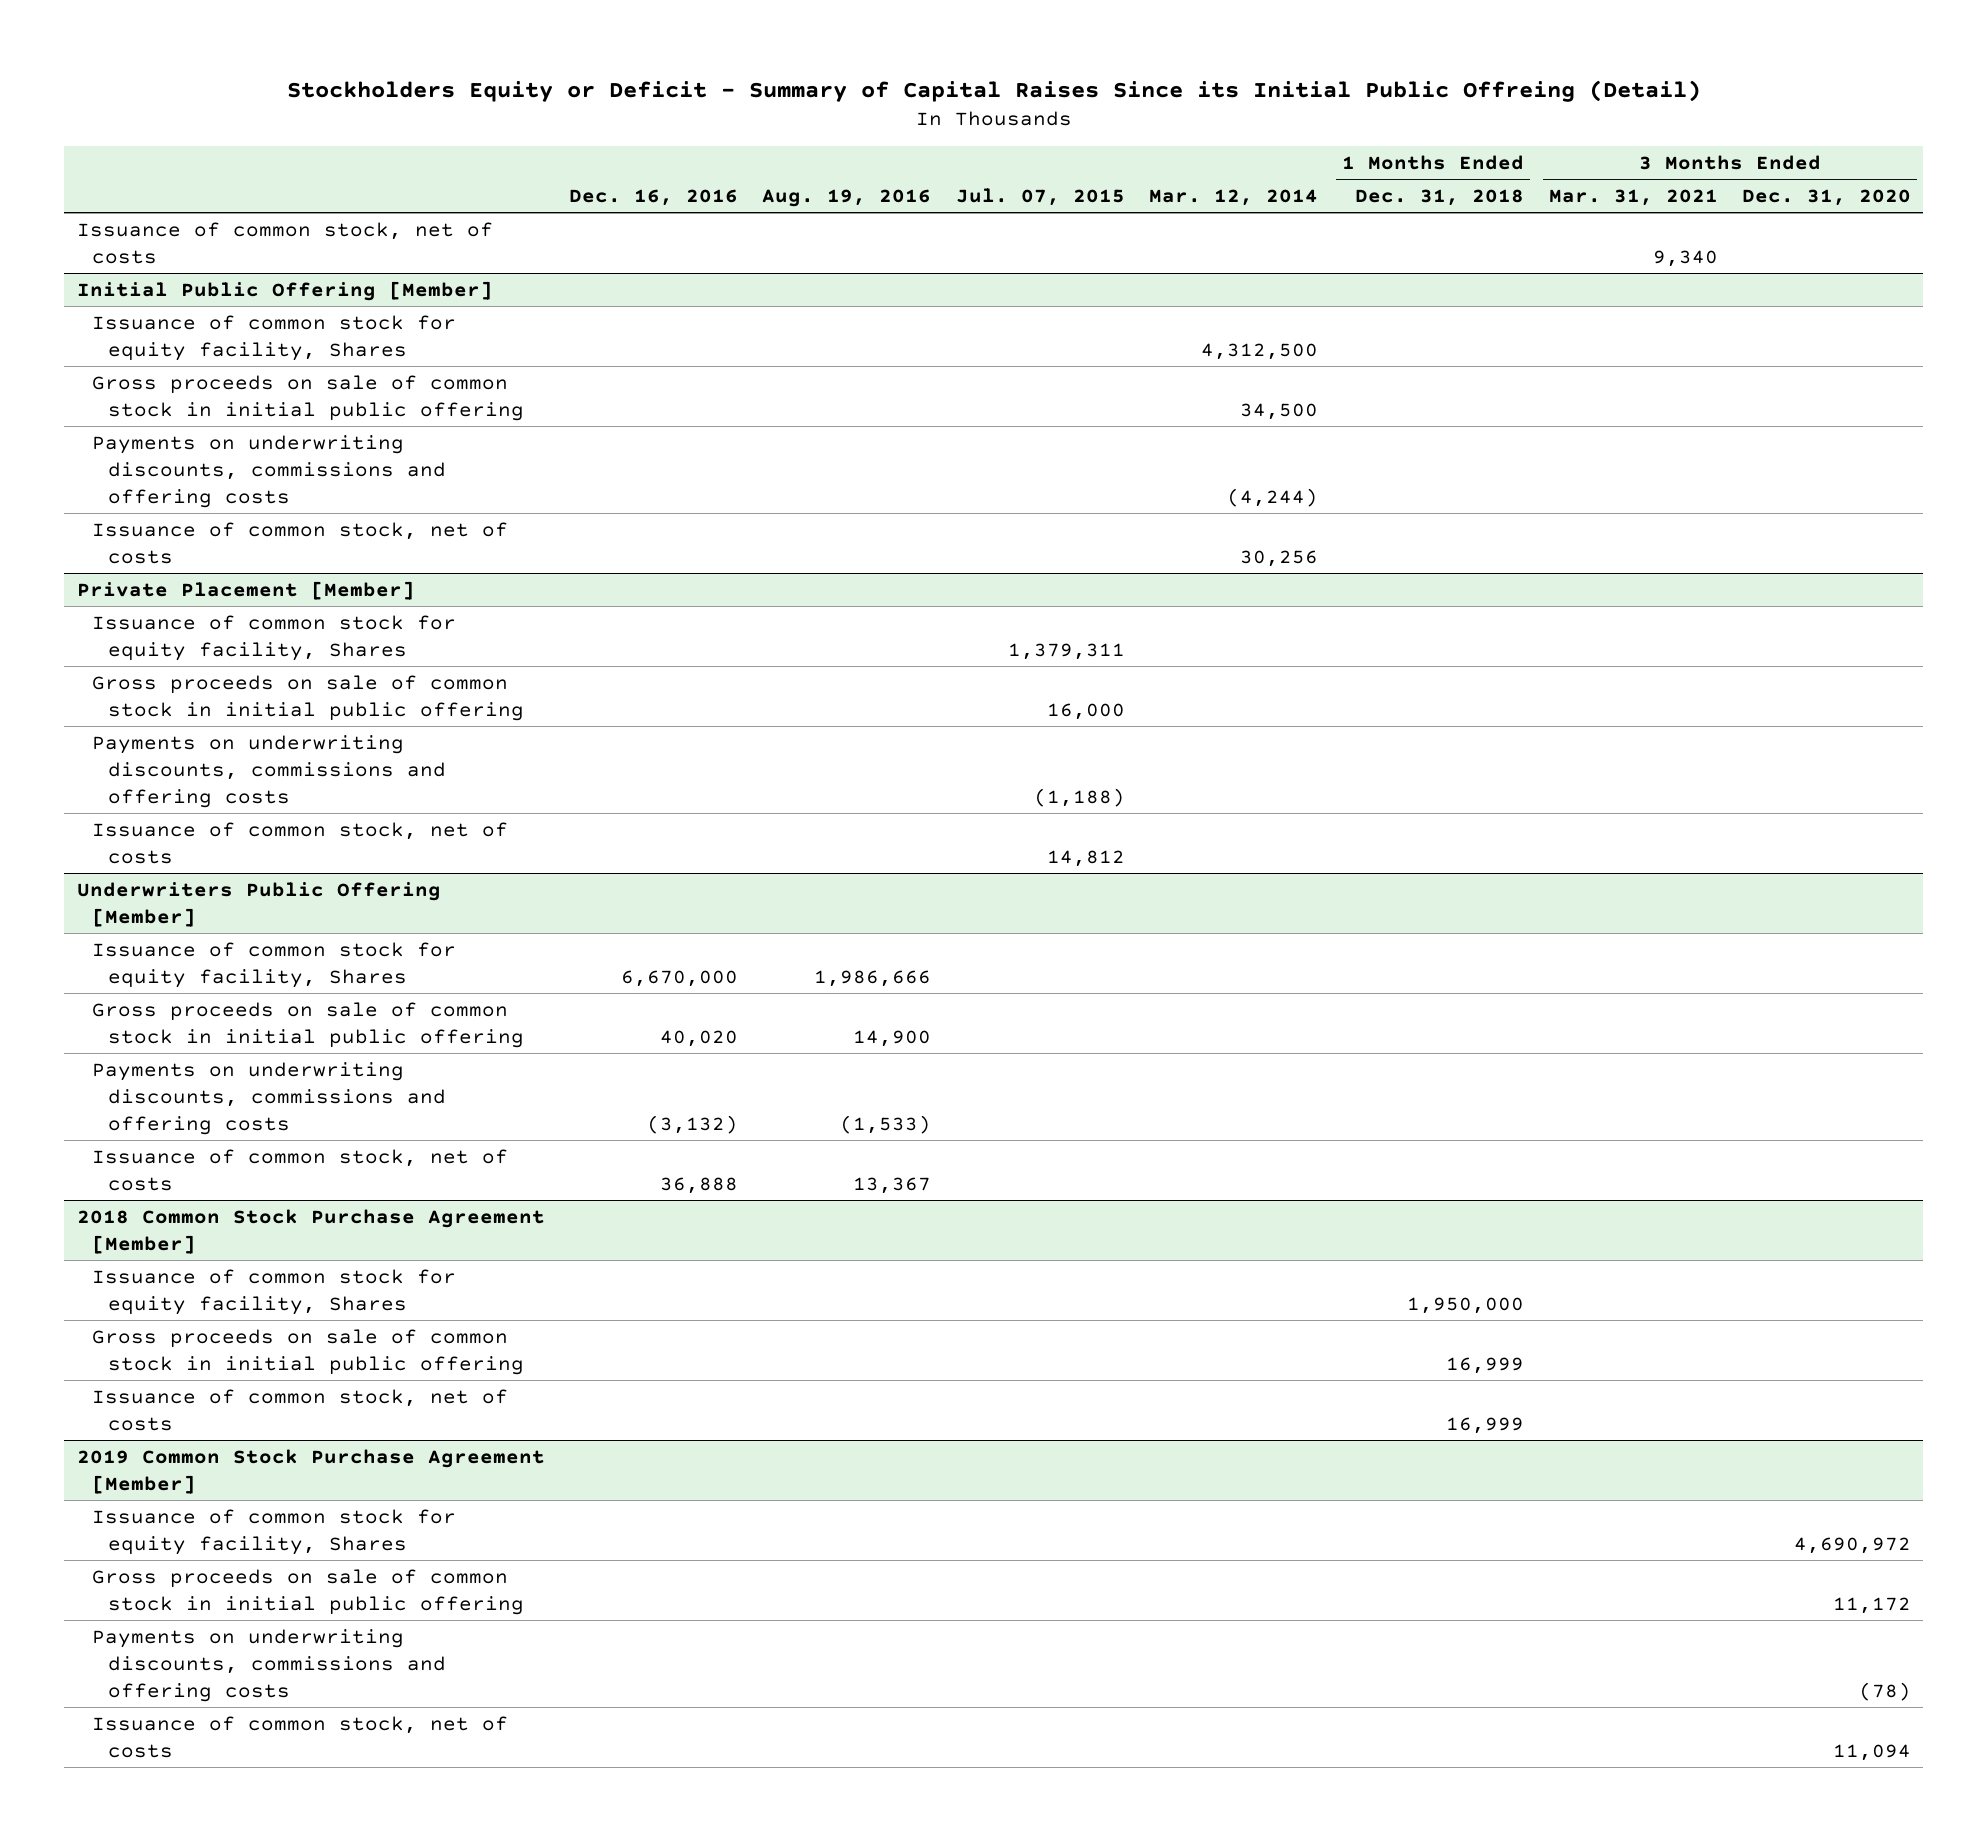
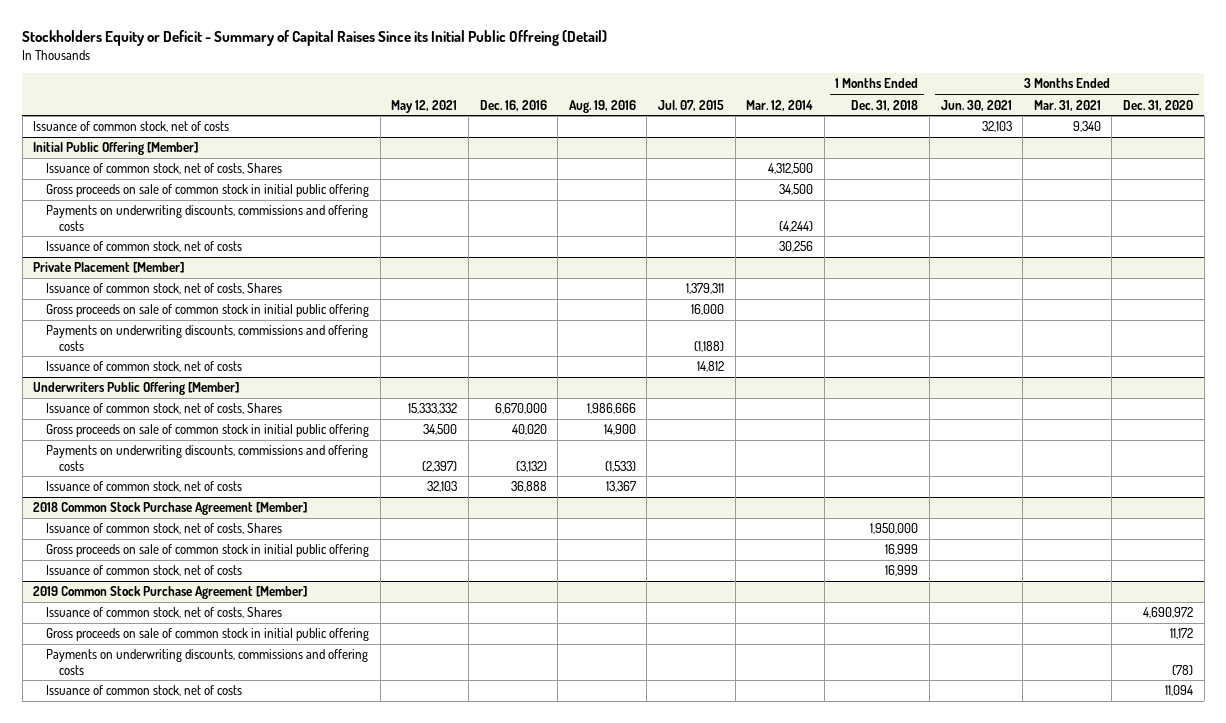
none -> [391,99,458,113] May 12, 2021
none -> [940,99,1012,111] Jun. 30, 2021
[92,314,457,361] Issuance of common stock for equity facility, Shares -> [46,163,283,175] Issuance of common stock, net of costs, Shares
[92,614,457,661] Issuance of common stock for equity facility, Shares -> [46,283,283,295] Issuance of common stock, net of costs, Shares
[92,941,457,988] Issuance of common stock for equity facility, Shares -> [46,403,283,415] Issuance of common stock, net of costs, Shares
[92,1268,457,1315] Issuance of common stock for equity facility, Shares -> [46,523,283,535] Issuance of common stock, net of costs, Shares
[92,1508,457,1555] Issuance of common stock for equity facility, Shares -> [46,607,283,619] Issuance of common stock, net of costs, Shares

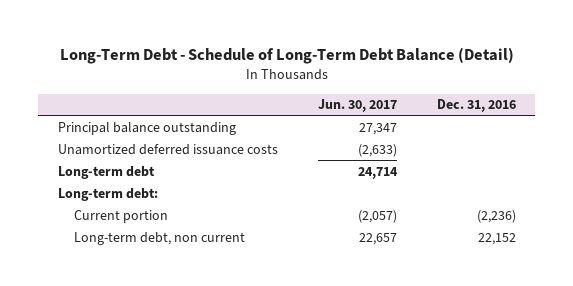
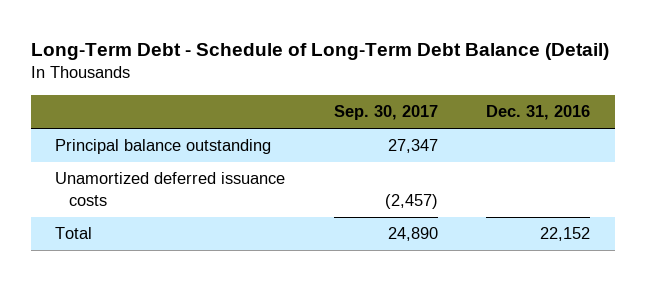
[317,99,397,113] Jun. 30, 2017 -> none
none -> [333,105,438,121] Sep. 30, 2017
[57,165,155,179] Long-term debt -> none
[57,187,158,201] Long-term debt: -> none
[74,209,169,223] Current portion -> none
[74,231,246,245] Long-term debt, non current -> [55,227,93,240] Total

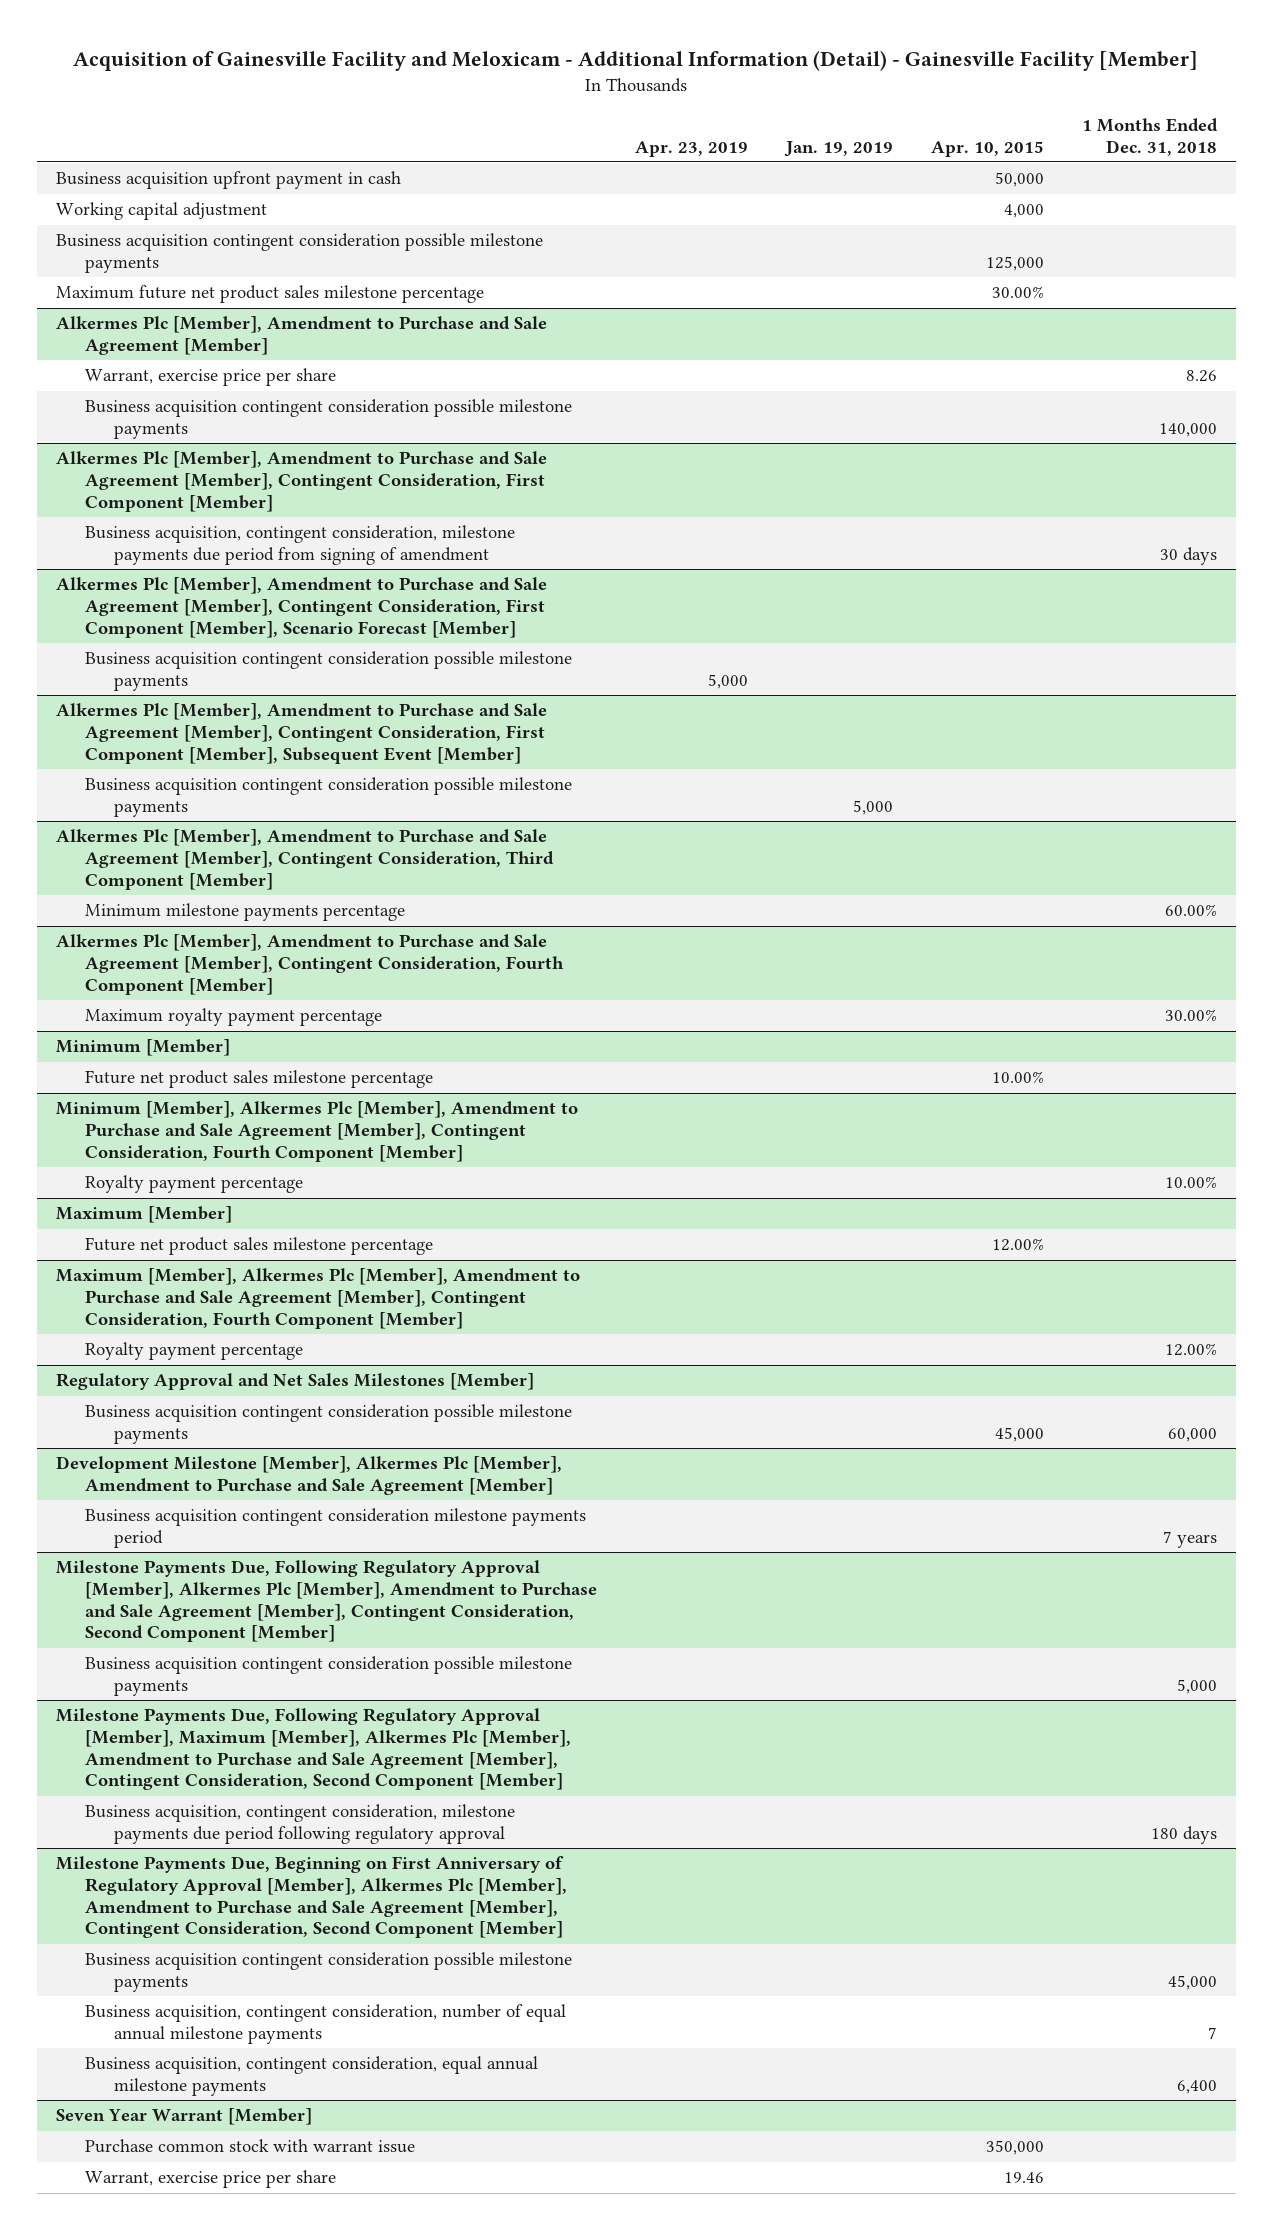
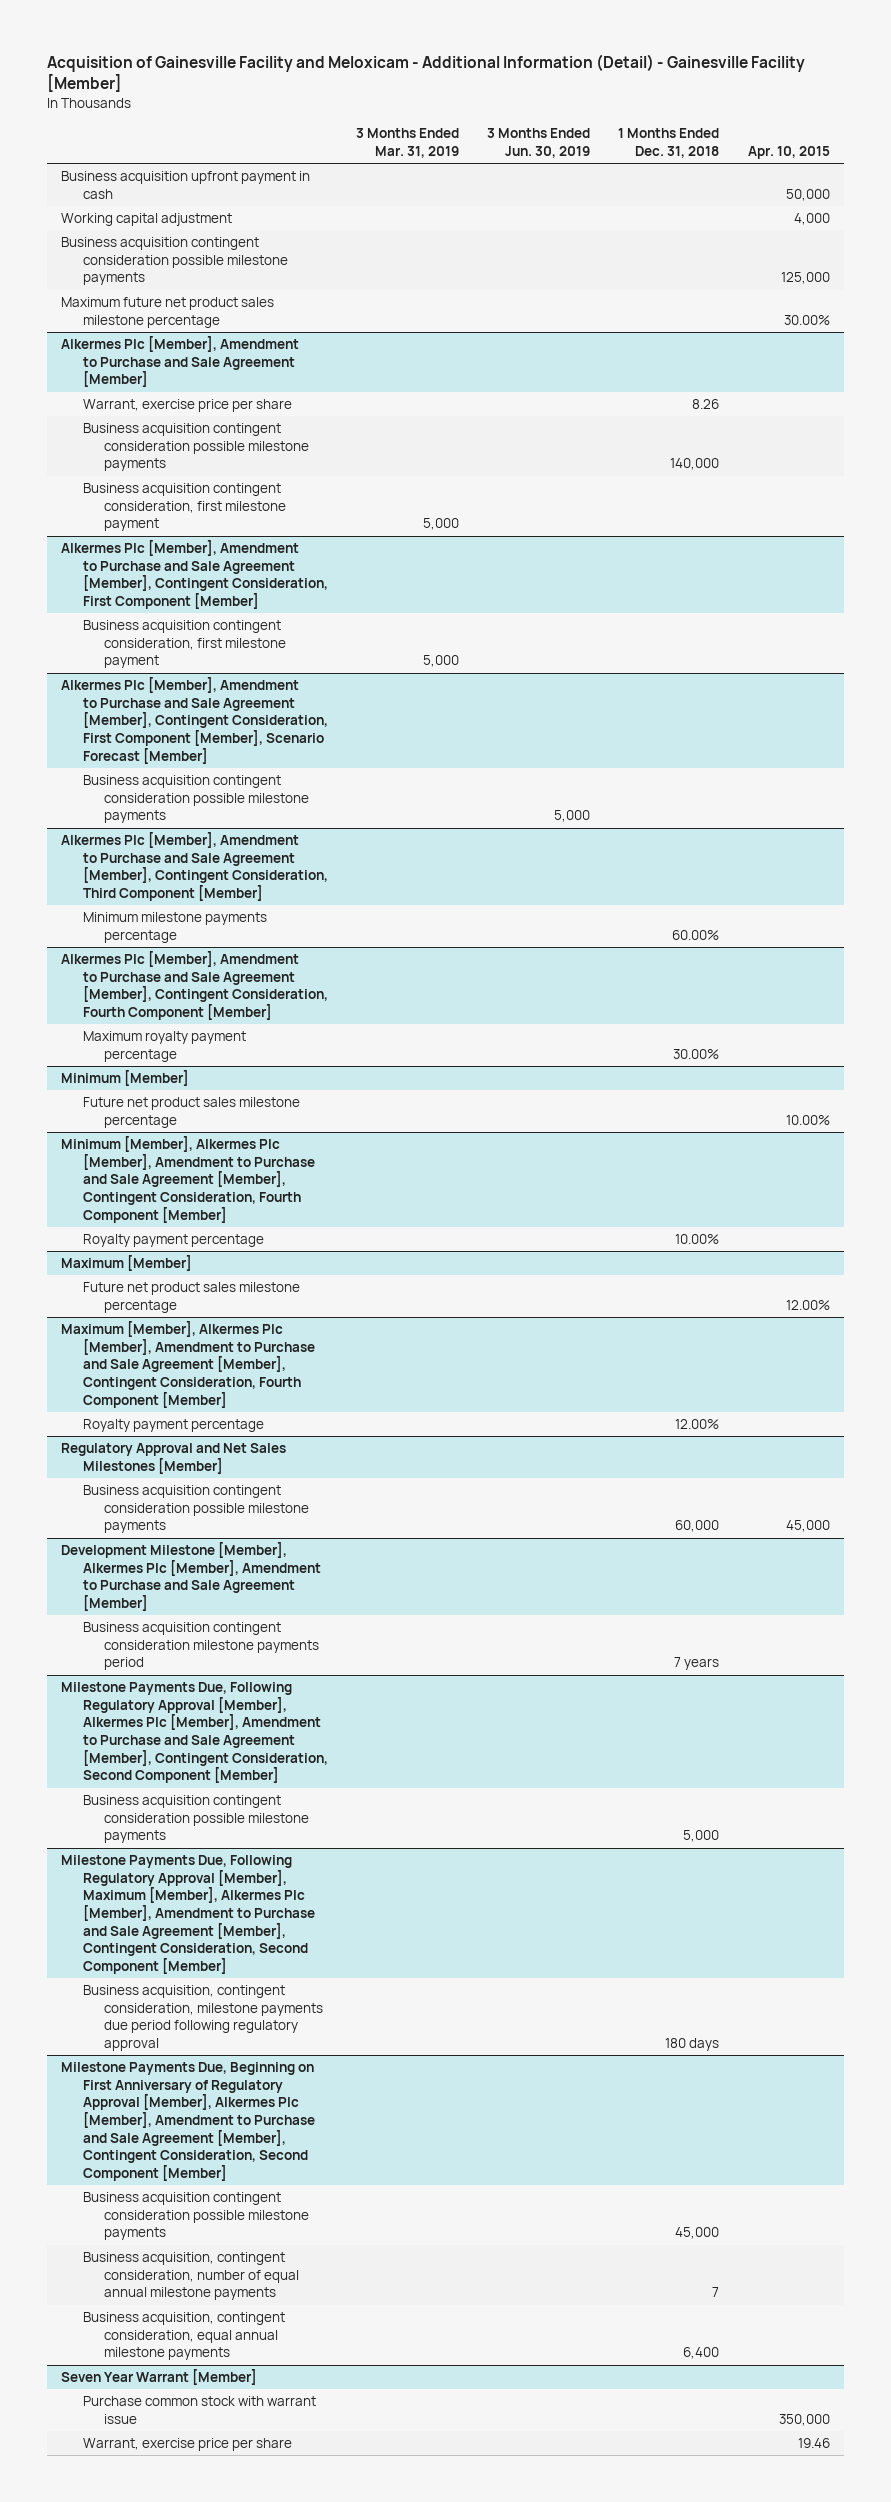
[634,140,748,157] Apr. 23, 2019 -> none
[783,140,893,157] Jan. 19, 2019 -> none
none -> [355,128,459,158] 3 Months Ended Mar. 31, 2019
none -> [487,128,591,158] 3 Months Ended Jun. 30, 2019
none -> [82,483,287,532] Business acquisition contingent consideration, first milestone payment
[84,525,515,566] Business acquisition, contingent consideration, milestone payments due period from signing of amendment -> none
none -> [82,620,287,669] Business acquisition contingent consideration, first milestone payment
[55,703,547,764] Alkermes Plc [Member], Amendment to Purchase and Sale Agreement [Member], Contingent Consideration, First Component [Member], Subsequent Event [Member] -> none
[84,777,572,818] Business acquisition contingent consideration possible milestone payments -> none

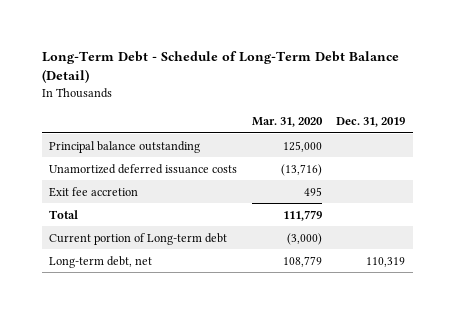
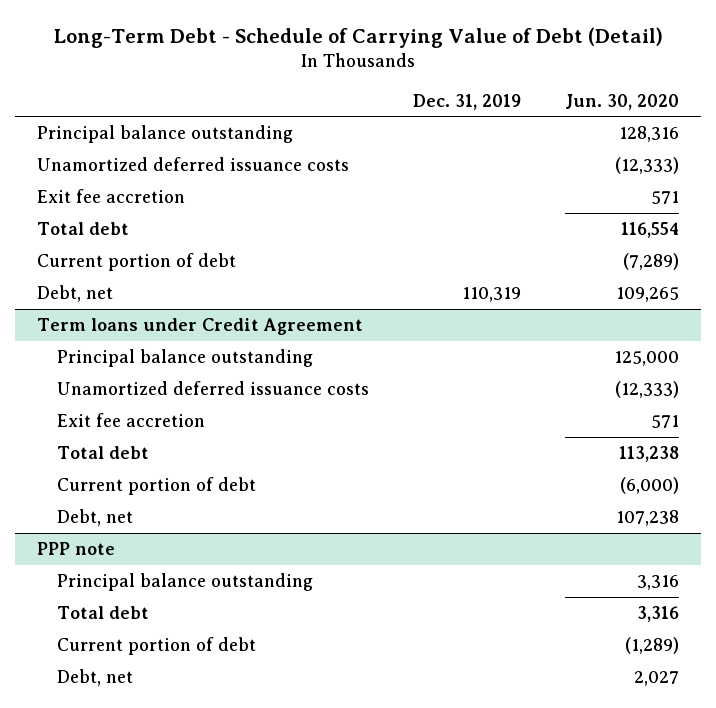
[41,51,399,84] Long-Term Debt - Schedule of Long-Term Debt Balance (Detail) -> [54,26,664,48] Long-Term Debt - Schedule of Carrying Value of Debt (Detail)
[251,117,323,128] Mar. 31, 2020 -> none
none -> [564,93,679,110] Jun. 30, 2020
[49,209,79,219] Total -> [37,222,130,236] Total debt
[49,232,228,245] Current portion of Long-term debt -> [37,253,237,272] Current portion of debt
[49,255,153,268] Long-term debt, net -> [37,285,114,303] Debt, net
none -> [37,318,364,336] Term loans under Credit Agreement
none -> [57,349,314,368] Principal balance outstanding
none -> [57,381,370,396] Unamortized deferred issuance costs
none -> [57,413,206,428] Exit fee accretion
none -> [57,446,150,460] Total debt
none -> [57,477,257,496] Current portion of debt
none -> [57,509,134,527] Debt, net
none -> [37,542,116,556] PPP note
none -> [57,573,314,592] Principal balance outstanding
none -> [57,606,150,620] Total debt
none -> [57,637,257,656] Current portion of debt
none -> [57,669,134,687] Debt, net

